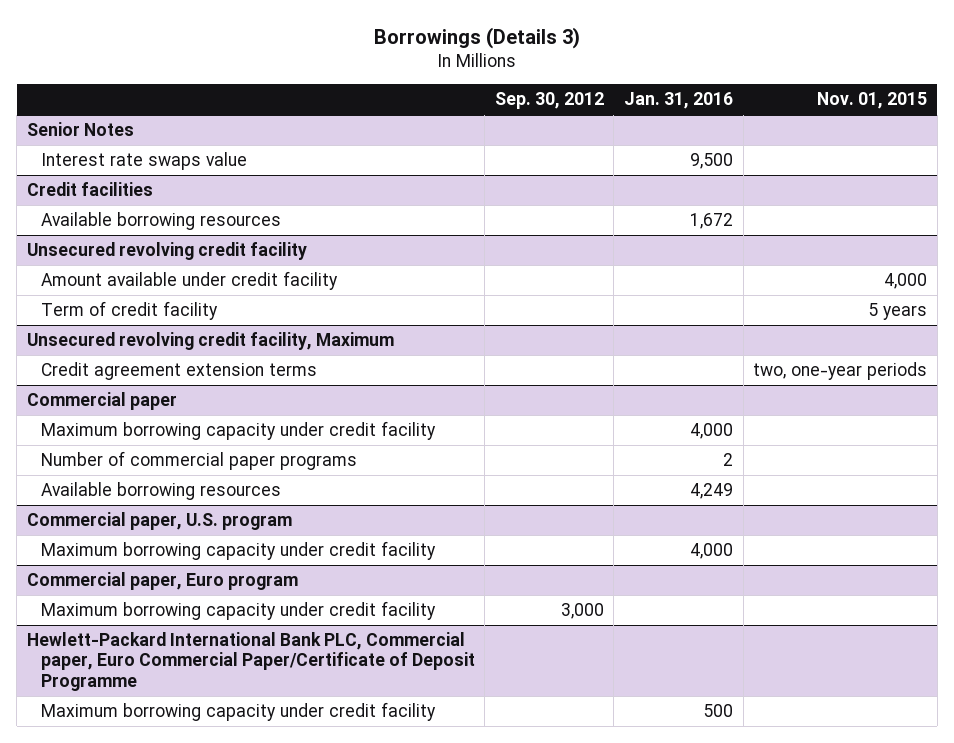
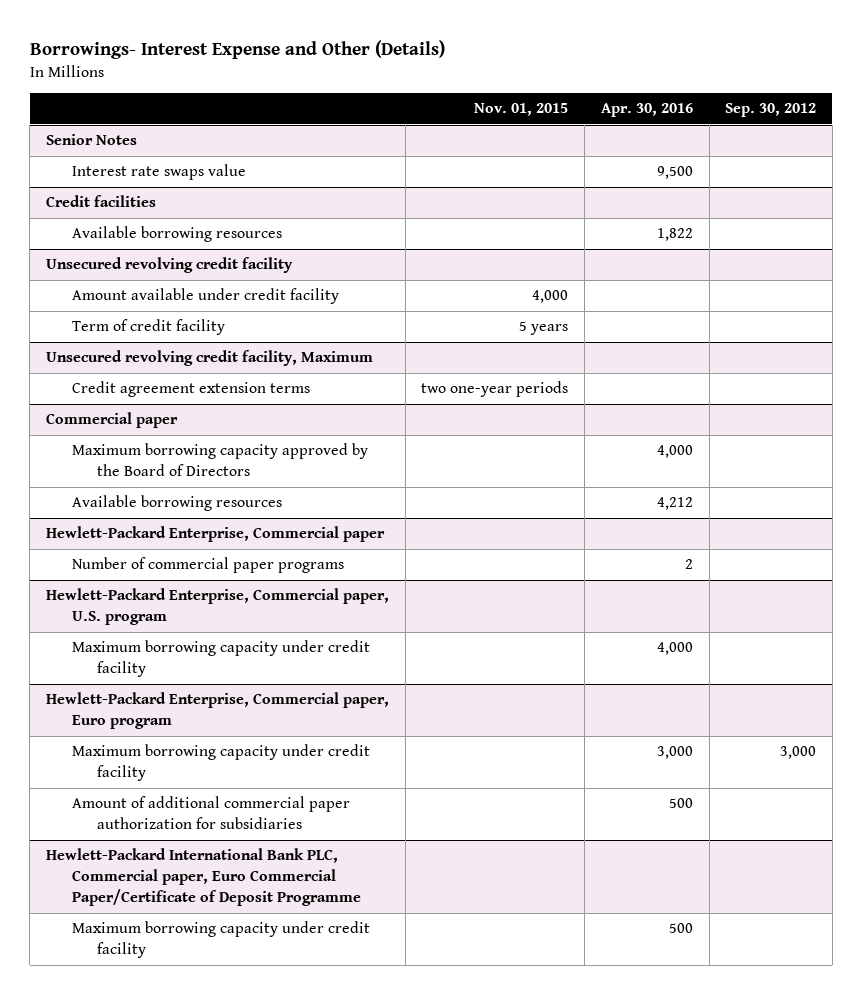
[373,26,580,49] Borrowings (Details 3) -> [29,40,445,60] Borrowings- Interest Expense and Other (Details)
[623,92,733,110] Jan. 31, 2016 -> none
none -> [600,103,693,118] Apr. 30, 2016
[753,361,928,380] two, one-year periods -> [421,381,569,398] two one-year periods
[40,420,436,440] Maximum borrowing capacity under credit facility -> none
[40,450,357,470] Number of commercial paper programs -> none
none -> [71,443,368,477] Maximum borrowing capacity approved by the Board of Directors
none -> [46,526,386,543] Hewlett-Packard Enterprise, Commercial paper
none -> [71,557,344,574] Number of commercial paper programs
[26,511,292,530] Commercial paper, U.S. program -> [46,588,390,626] Hewlett-Packard Enterprise, Commercial paper, U.S. program
[26,571,298,590] Commercial paper, Euro program -> [46,692,390,730] Hewlett-Packard Enterprise, Commercial paper, Euro program
none -> [71,796,350,830] Amount of additional commercial paper authorization for subsidiaries

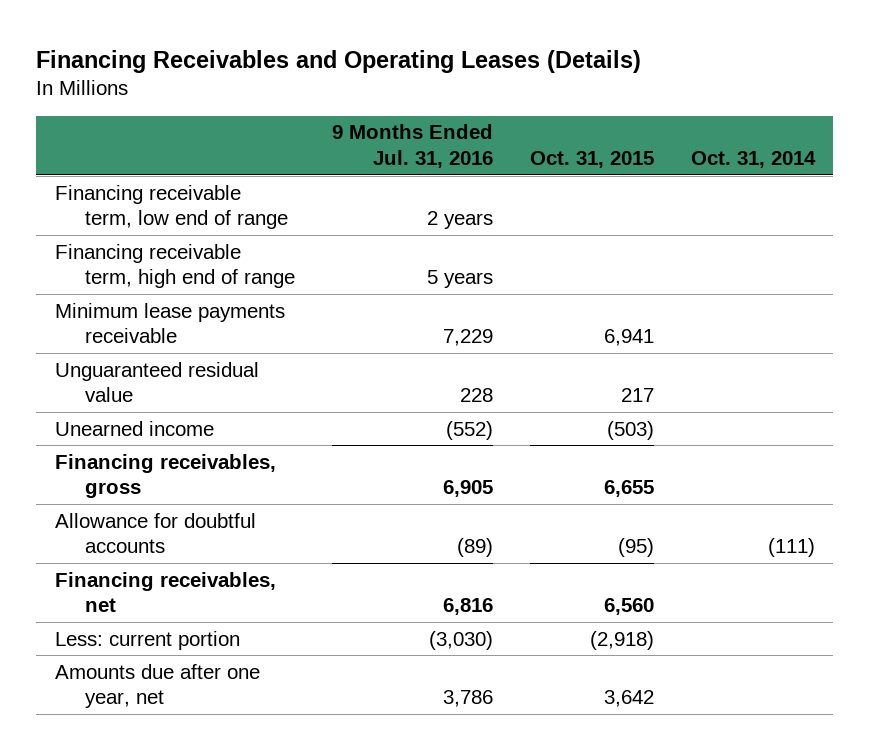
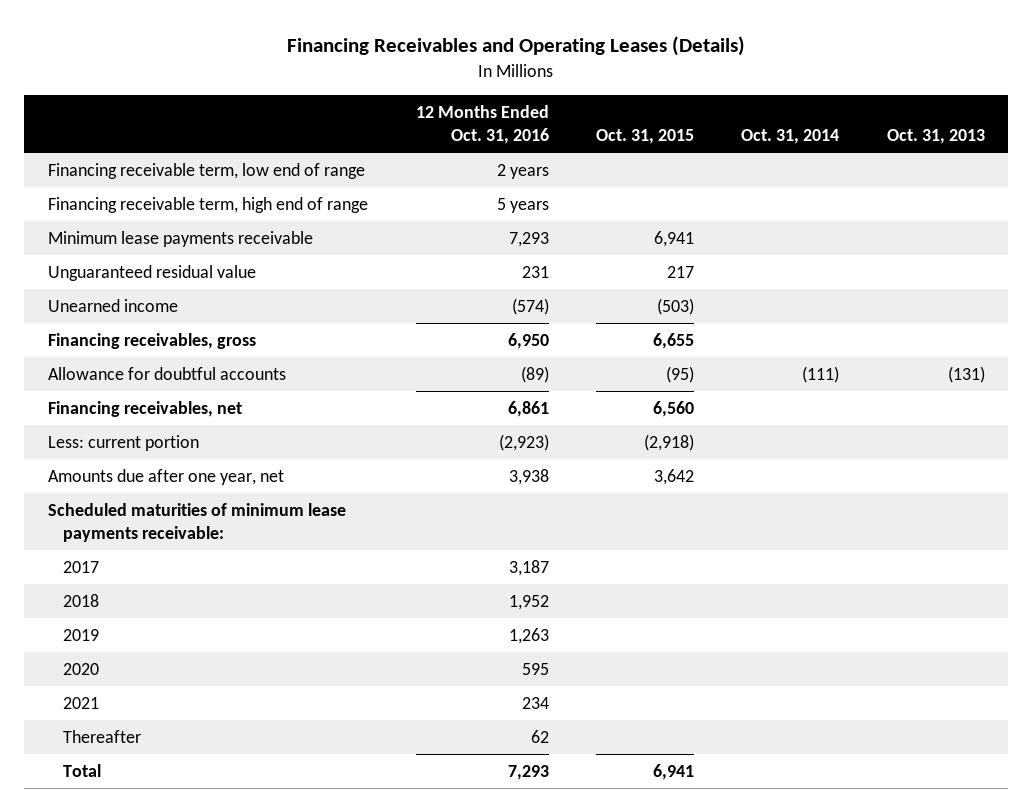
[331,124,493,168] 9 Months Ended Jul. 31, 2016 -> none
none -> [415,104,549,145] 12 Months Ended Oct. 31, 2016
none -> [886,129,985,145] Oct. 31, 2013
none -> [48,502,347,543] Scheduled maturities of minimum lease payments receivable:
none -> [63,560,100,573] 2017
none -> [63,593,100,607] 2018
none -> [63,628,100,641] 2019
none -> [63,662,100,675] 2020
none -> [63,696,100,709] 2021
none -> [63,729,142,743] Thereafter
none -> [63,763,102,777] Total

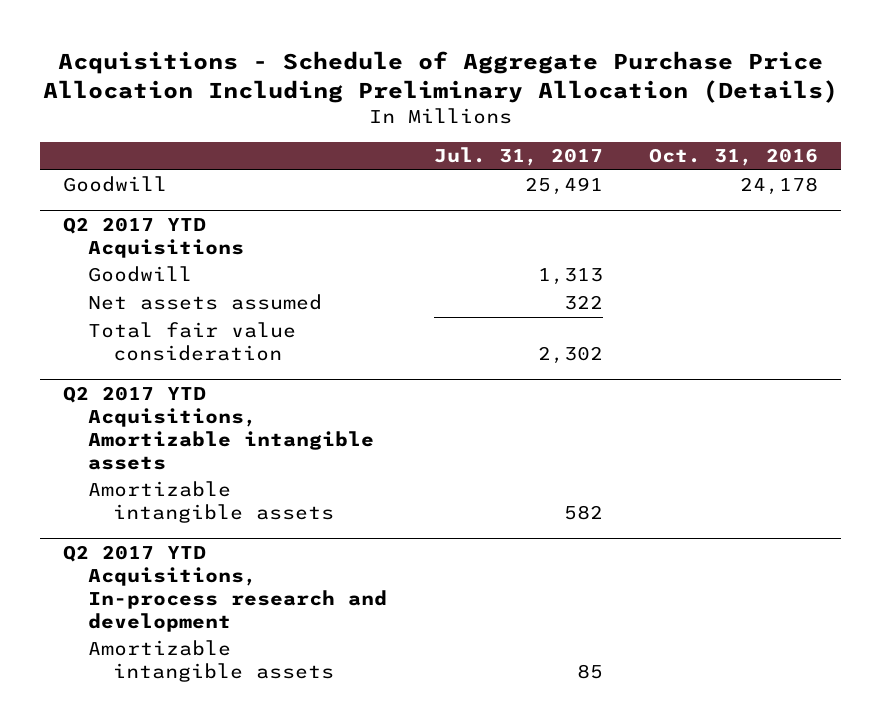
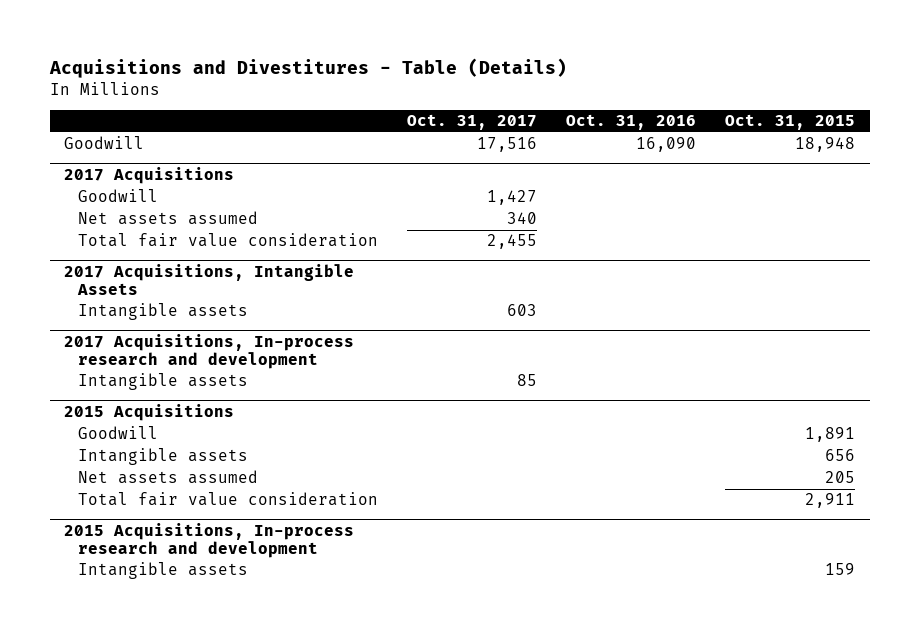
[42,51,838,104] Acquisitions - Schedule of Aggregate Purchase Price Allocation Including Preliminary Allocation (Details) -> [48,57,567,78] Acquisitions and Divestitures - Table (Details)
[433,147,603,167] Jul. 31, 2017 -> none
none -> [407,114,538,131] Oct. 31, 2017
none -> [725,114,856,131] Oct. 31, 2015
[63,216,245,258] Q2 2017 YTD Acquisitions -> none
[88,266,193,283] Goodwill -> none
[88,294,323,311] Net assets assumed -> none
[88,322,297,362] Total fair value consideration -> none
[739,177,818,196] 24,178 -> [636,137,697,153] 16,090
none -> [64,167,235,185] 2017 Acquisitions
none -> [78,189,159,203] Goodwill
none -> [78,211,259,226] Net assets assumed
none -> [78,233,379,248] Total fair value consideration
[63,385,375,471] Q2 2017 YTD Acquisitions, Amortizable intangible assets -> [64,264,355,296] 2017 Acquisitions, Intangible Assets
[88,481,334,524] Amortizable intangible assets -> [78,303,249,321] Intangible assets
[63,544,388,633] Q2 2017 YTD Acquisitions, In-process research and development -> [64,334,355,370] 2017 Acquisitions, In-process research and development
[88,640,334,683] Amortizable intangible assets -> [78,373,249,391] Intangible assets
none -> [64,404,235,422] 2015 Acquisitions
none -> [78,426,159,440] Goodwill
none -> [78,448,249,466] Intangible assets
none -> [78,470,259,485] Net assets assumed
none -> [78,492,379,507] Total fair value consideration
none -> [64,523,355,559] 2015 Acquisitions, In-process research and development
none -> [78,562,249,580] Intangible assets

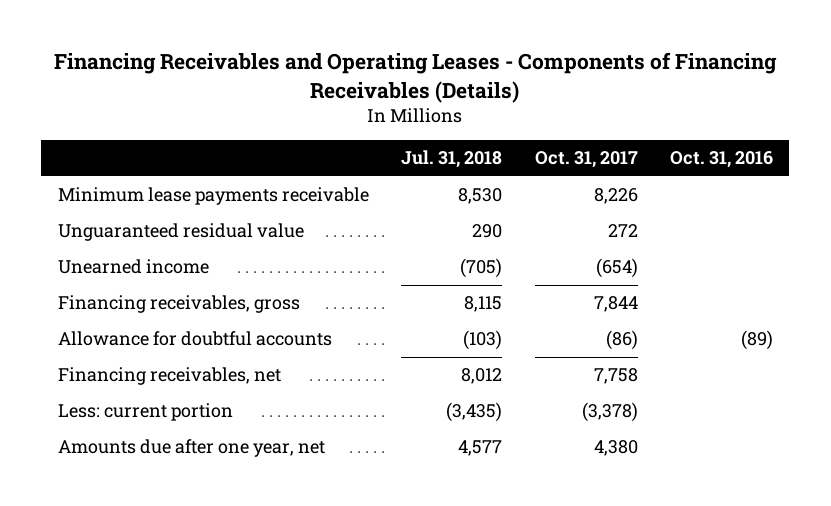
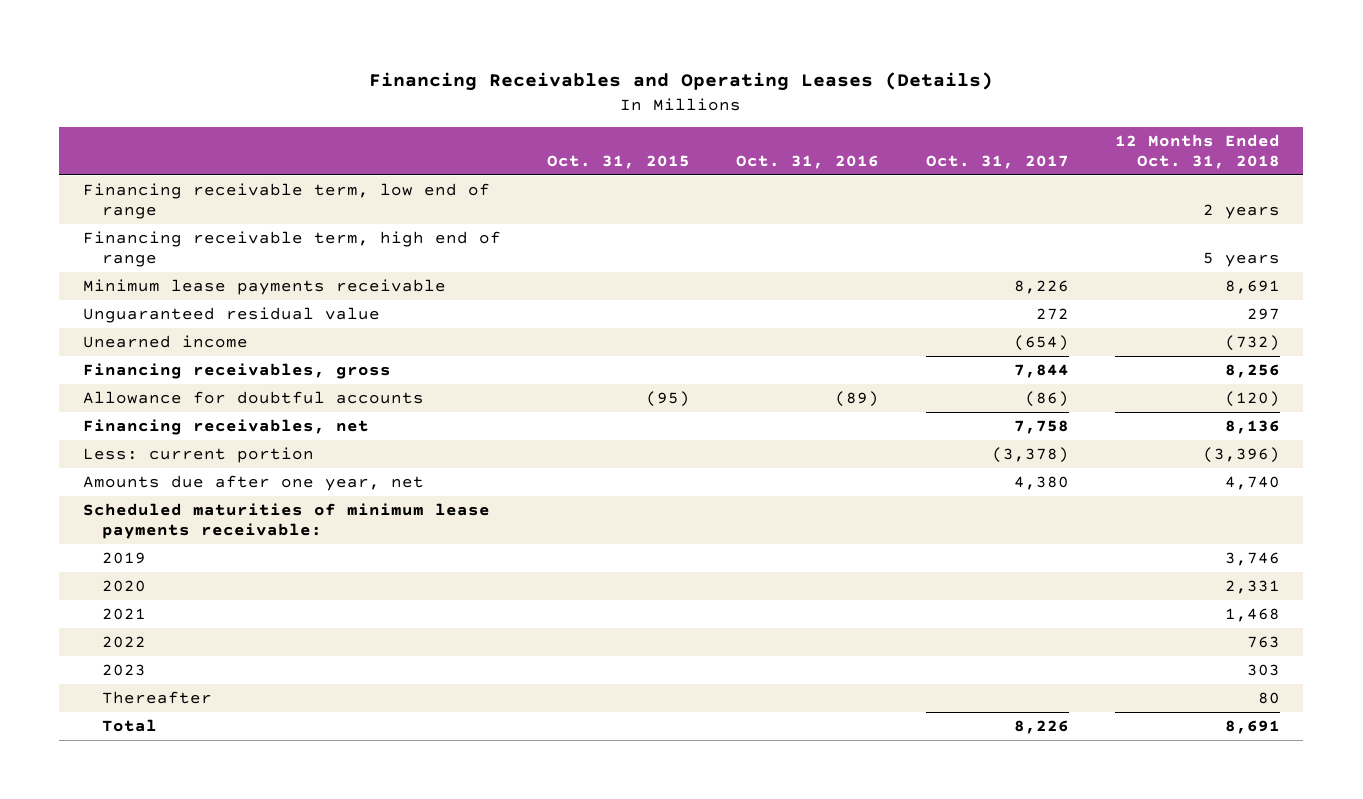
[54,52,778,103] Financing Receivables and Operating Leases - Components of Financing Receivables (Details) -> [369,72,994,92] Financing Receivables and Operating Leases (Details)
[401,150,503,169] Jul. 31, 2018 -> none
none -> [547,155,691,170] Oct. 31, 2015
none -> [1115,133,1281,170] 12 Months Ended Oct. 31, 2018
none -> [82,182,490,220] Financing receivable term, low end of range
none -> [82,230,501,268] Financing receivable term, high end of range
none -> [82,502,490,540] Scheduled maturities of minimum lease payments receivable:
none -> [101,551,146,564] 2019
none -> [101,579,146,592] 2020
none -> [101,607,146,620] 2021
none -> [101,635,146,648] 2022
none -> [101,663,146,676] 2023
none -> [101,690,212,704] Thereafter
none -> [101,718,157,732] Total

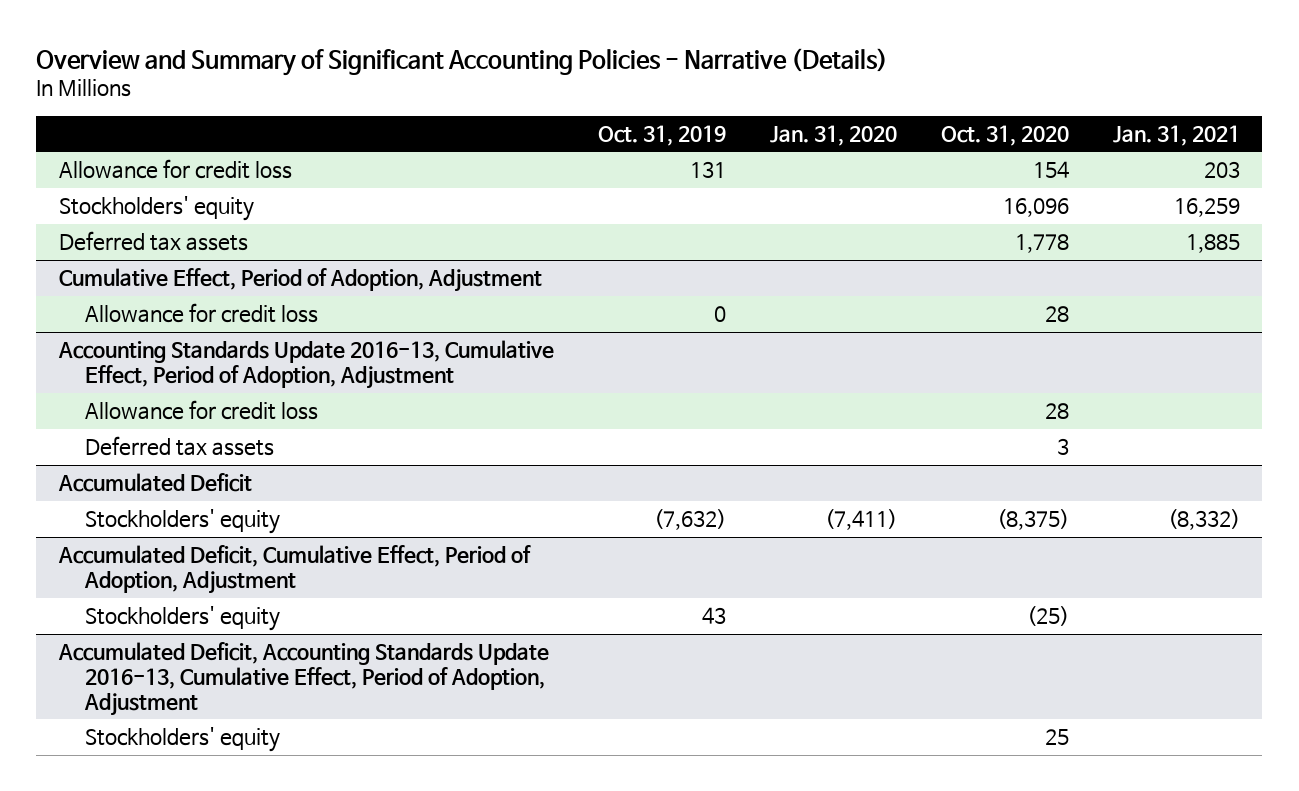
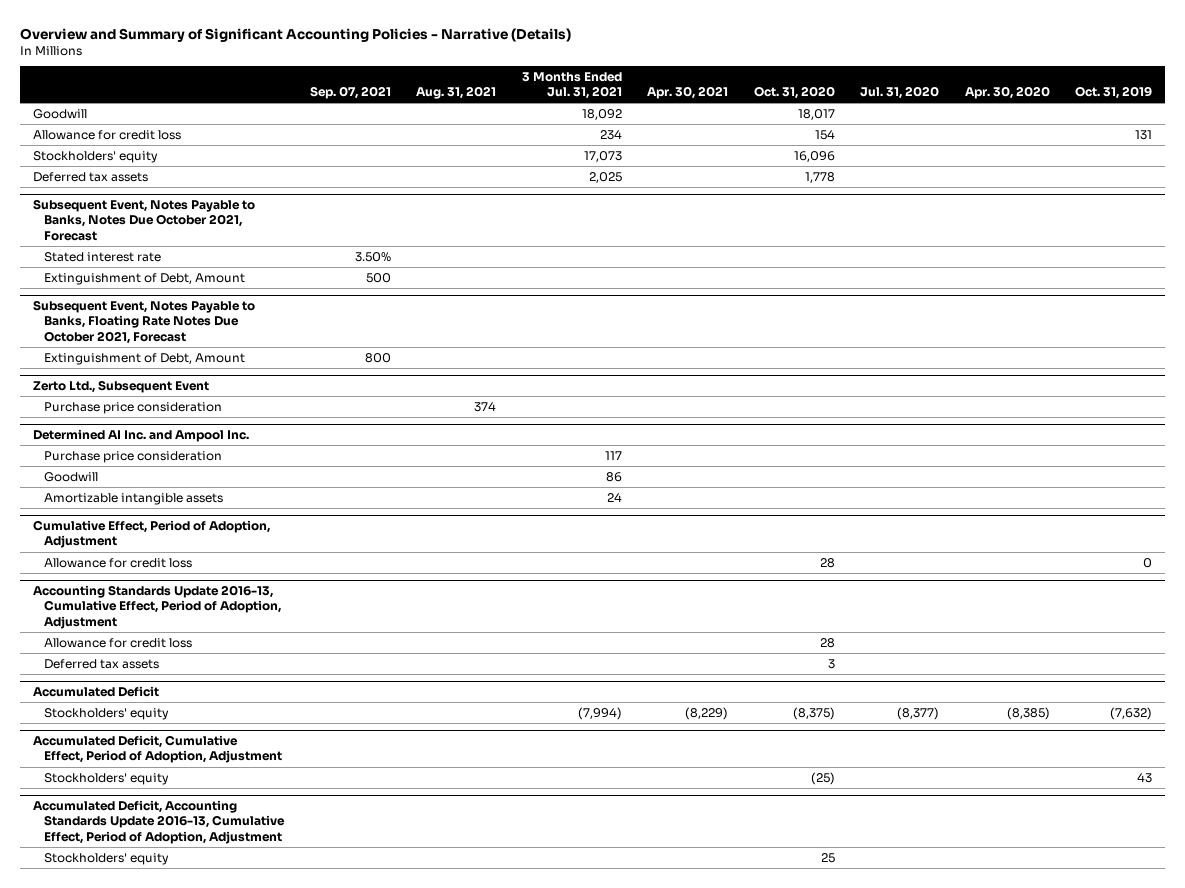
[769,124,897,146] Jan. 31, 2020 -> none
[1113,124,1241,146] Jan. 31, 2021 -> none
none -> [309,86,391,100] Sep. 07, 2021
none -> [416,86,497,100] Aug. 31, 2021
none -> [521,72,622,100] 3 Months Ended Jul. 31, 2021
none -> [647,86,729,100] Apr. 30, 2021
none -> [860,86,940,100] Jul. 31, 2020
none -> [964,86,1050,100] Apr. 30, 2020
none -> [33,108,88,119] Goodwill
none -> [33,199,256,241] Subsequent Event, Notes Payable to Banks, Notes Due October 2021, Forecast
none -> [44,251,162,262] Stated interest rate
none -> [44,272,246,285] Extinguishment of Debt, Amount
none -> [33,300,256,344] Subsequent Event, Notes Payable to Banks, Floating Rate Notes Due October 2021, Forecast
none -> [44,352,246,365] Extinguishment of Debt, Amount
none -> [33,380,210,394] Zerto Ltd., Subsequent Event
none -> [44,401,223,414] Purchase price consideration
none -> [33,429,250,443] Determined AI Inc. and Ampool Inc.
none -> [44,450,223,463] Purchase price consideration
none -> [44,471,99,482] Goodwill
none -> [44,492,224,505] Amortizable intangible assets

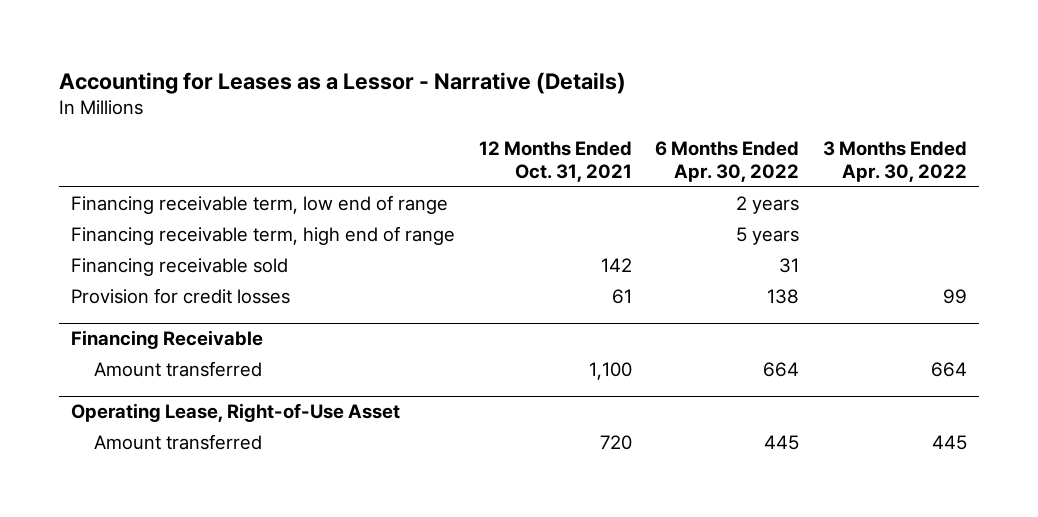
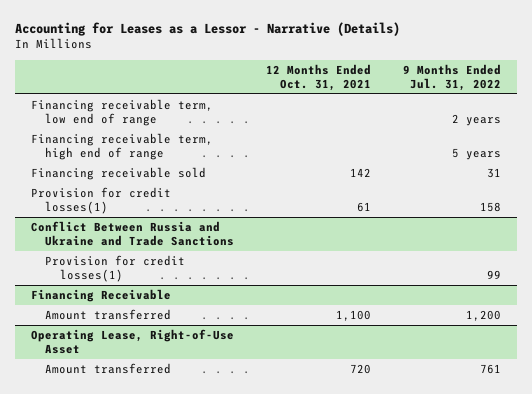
[655,141,800,183] 6 Months Ended Apr. 30, 2022 -> none
[822,141,967,183] 3 Months Ended Apr. 30, 2022 -> none
none -> [403,63,502,91] 9 Months Ended Jul. 31, 2022
[71,288,291,305] Provision for credit losses -> [30,187,171,215] Provision for credit losses(1)
none -> [30,221,235,247] Conflict Between Russia and Ukraine and Trade Sanctions
none -> [45,255,186,283] Provision for credit losses(1)

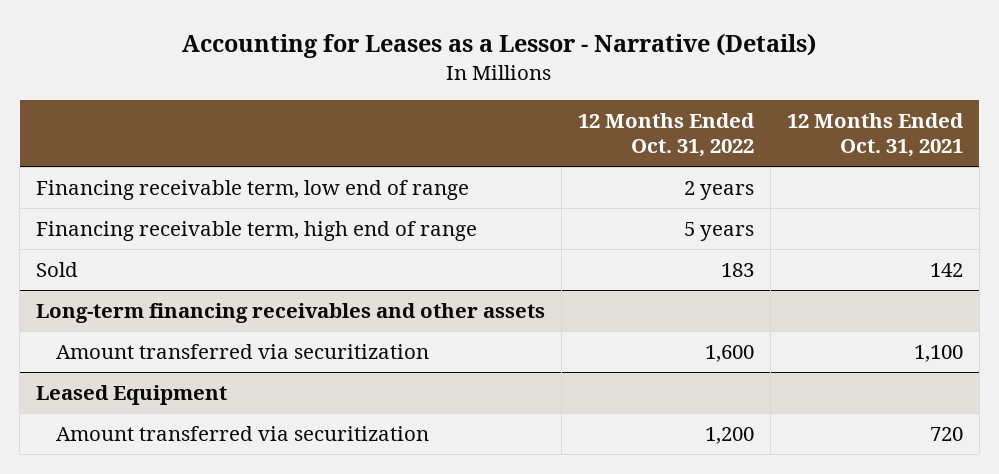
[403,63,502,91] 9 Months Ended Jul. 31, 2022 -> none
none -> [577,113,755,158] 12 Months Ended Oct. 31, 2022
[30,187,171,215] Provision for credit losses(1) -> none
[30,221,235,247] Conflict Between Russia and Ukraine and Trade Sanctions -> none
[45,255,186,283] Provision for credit losses(1) -> none
[30,167,206,181] Financing receivable sold -> [36,261,79,277] Sold
[30,289,171,303] Financing Receivable -> [36,302,546,323] Long-term financing receivables and other assets
[45,309,172,321] Amount transferred -> [55,343,429,359] Amount transferred via securitization
[30,329,234,355] Operating Lease, Right-of-Use Asset -> [36,384,228,405] Leased Equipment
[45,363,172,375] Amount transferred -> [55,425,429,441] Amount transferred via securitization

